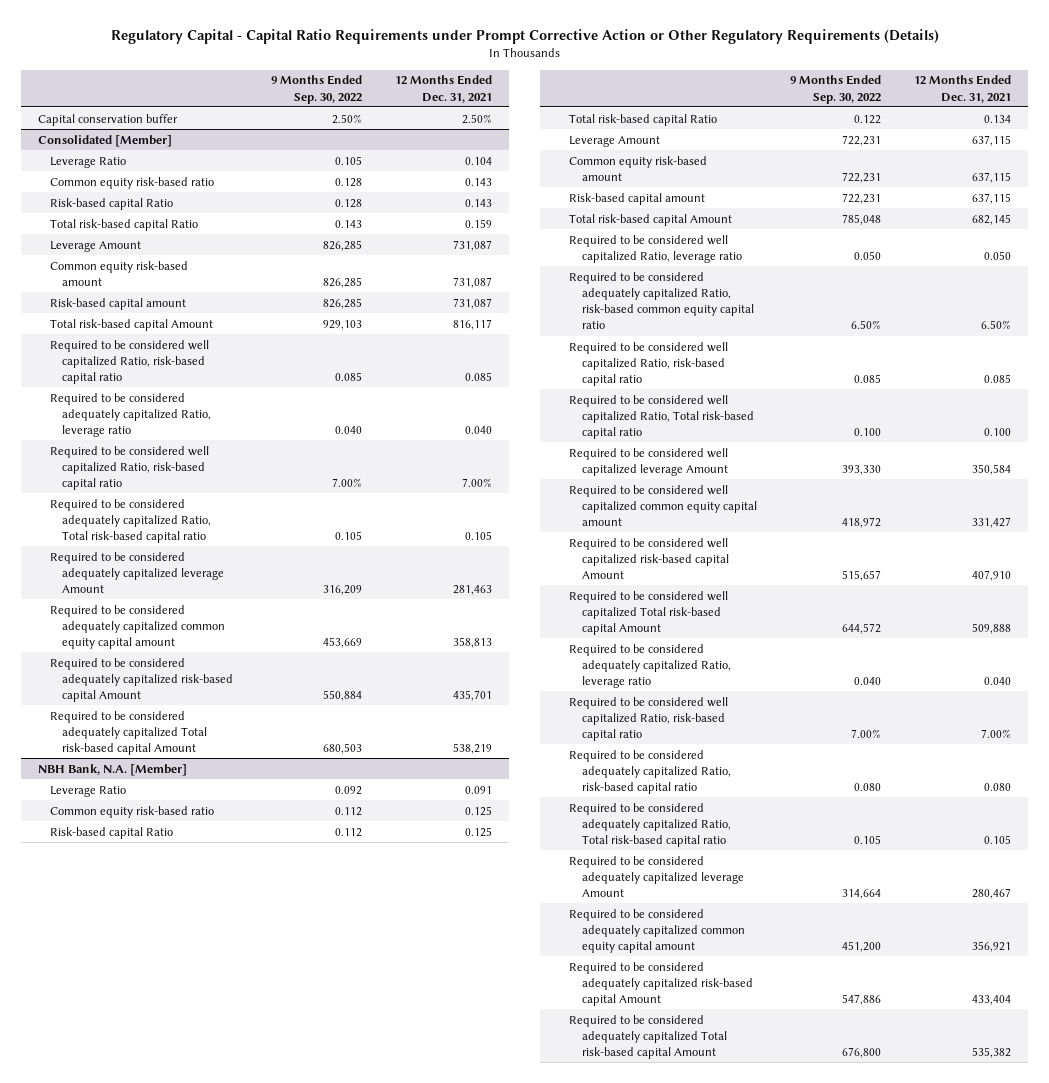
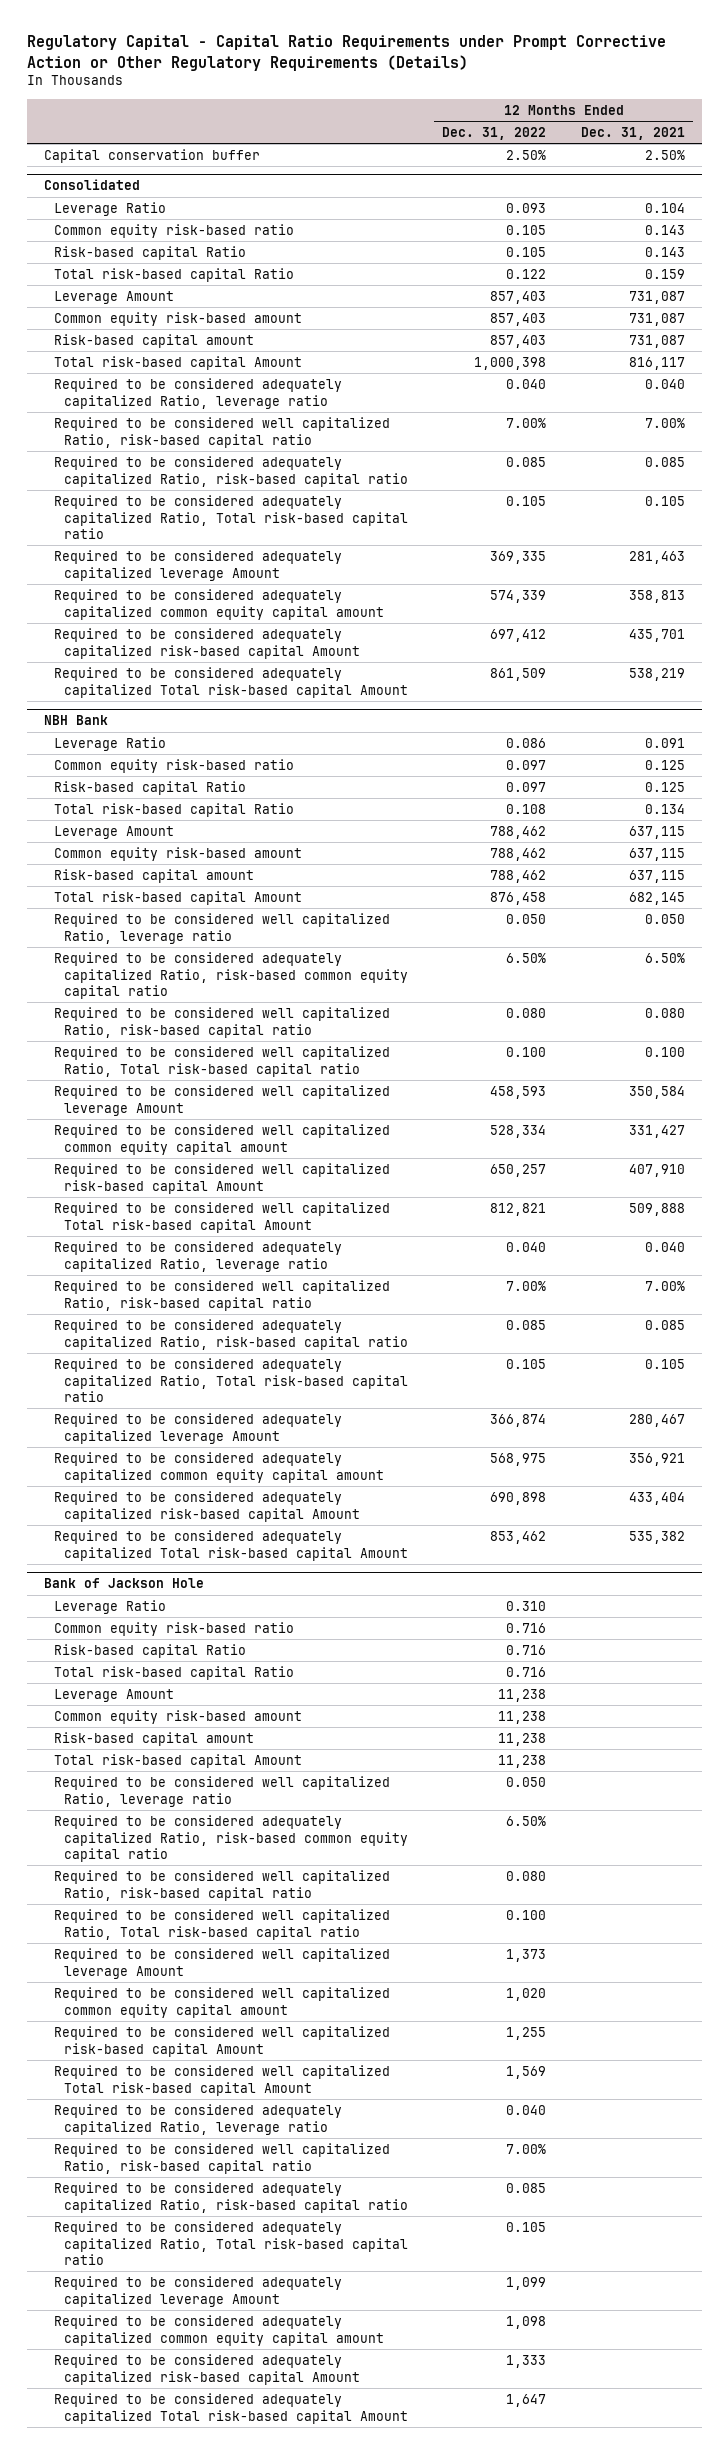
[270,75,362,104] 9 Months Ended Sep. 30, 2022 -> none
none -> [442,127,547,141] Dec. 31, 2022
[37,134,172,147] Consolidated [Member] -> [43,179,140,191] Consolidated
[49,339,209,385] Required to be considered well capitalized Ratio, risk-based capital ratio -> none
none -> [53,456,408,487] Required to be considered adequately capitalized Ratio, risk-based capital ratio
[37,763,187,776] NBH Bank, N.A. [Member] -> [43,715,108,726] NBH Bank
[984,374,1012,384] 0.085 -> [644,1008,685,1019] 0.080
[984,783,1012,792] 0.080 -> [644,1320,685,1331] 0.085
none -> [43,1578,204,1589] Bank of Jackson Hole
none -> [53,1600,166,1615] Leverage Ratio
none -> [53,1622,294,1637] Common equity risk-based ratio
none -> [53,1644,246,1659] Risk-based capital Ratio
none -> [53,1666,294,1681] Total risk-based capital Ratio
none -> [53,1689,174,1703] Leverage Amount
none -> [53,1710,302,1725] Common equity risk-based amount
none -> [53,1732,254,1747] Risk-based capital amount
none -> [53,1754,302,1769] Total risk-based capital Amount
none -> [53,1776,390,1807] Required to be considered well capitalized Ratio, leverage ratio
none -> [53,1815,408,1863] Required to be considered adequately capitalized Ratio, risk-based common equity capital ratio
none -> [53,1870,390,1901] Required to be considered well capitalized Ratio, risk-based capital ratio
none -> [53,1909,390,1940] Required to be considered well capitalized Ratio, Total risk-based capital ratio
none -> [53,1948,390,1979] Required to be considered well capitalized leverage Amount
none -> [53,1987,390,2018] Required to be considered well capitalized common equity capital amount
none -> [53,2026,390,2057] Required to be considered well capitalized risk-based capital Amount
none -> [53,2065,390,2096] Required to be considered well capitalized Total risk-based capital Amount
none -> [53,2104,342,2135] Required to be considered adequately capitalized Ratio, leverage ratio
none -> [53,2143,390,2174] Required to be considered well capitalized Ratio, risk-based capital ratio
none -> [53,2182,408,2213] Required to be considered adequately capitalized Ratio, risk-based capital ratio
none -> [53,2221,408,2266] Required to be considered adequately capitalized Ratio, Total risk-based capital ratio
none -> [53,2276,342,2307] Required to be considered adequately capitalized leverage Amount
none -> [53,2315,384,2346] Required to be considered adequately capitalized common equity capital amount
none -> [53,2354,360,2385] Required to be considered adequately capitalized risk-based capital Amount
none -> [53,2393,408,2424] Required to be considered adequately capitalized Total risk-based capital Amount

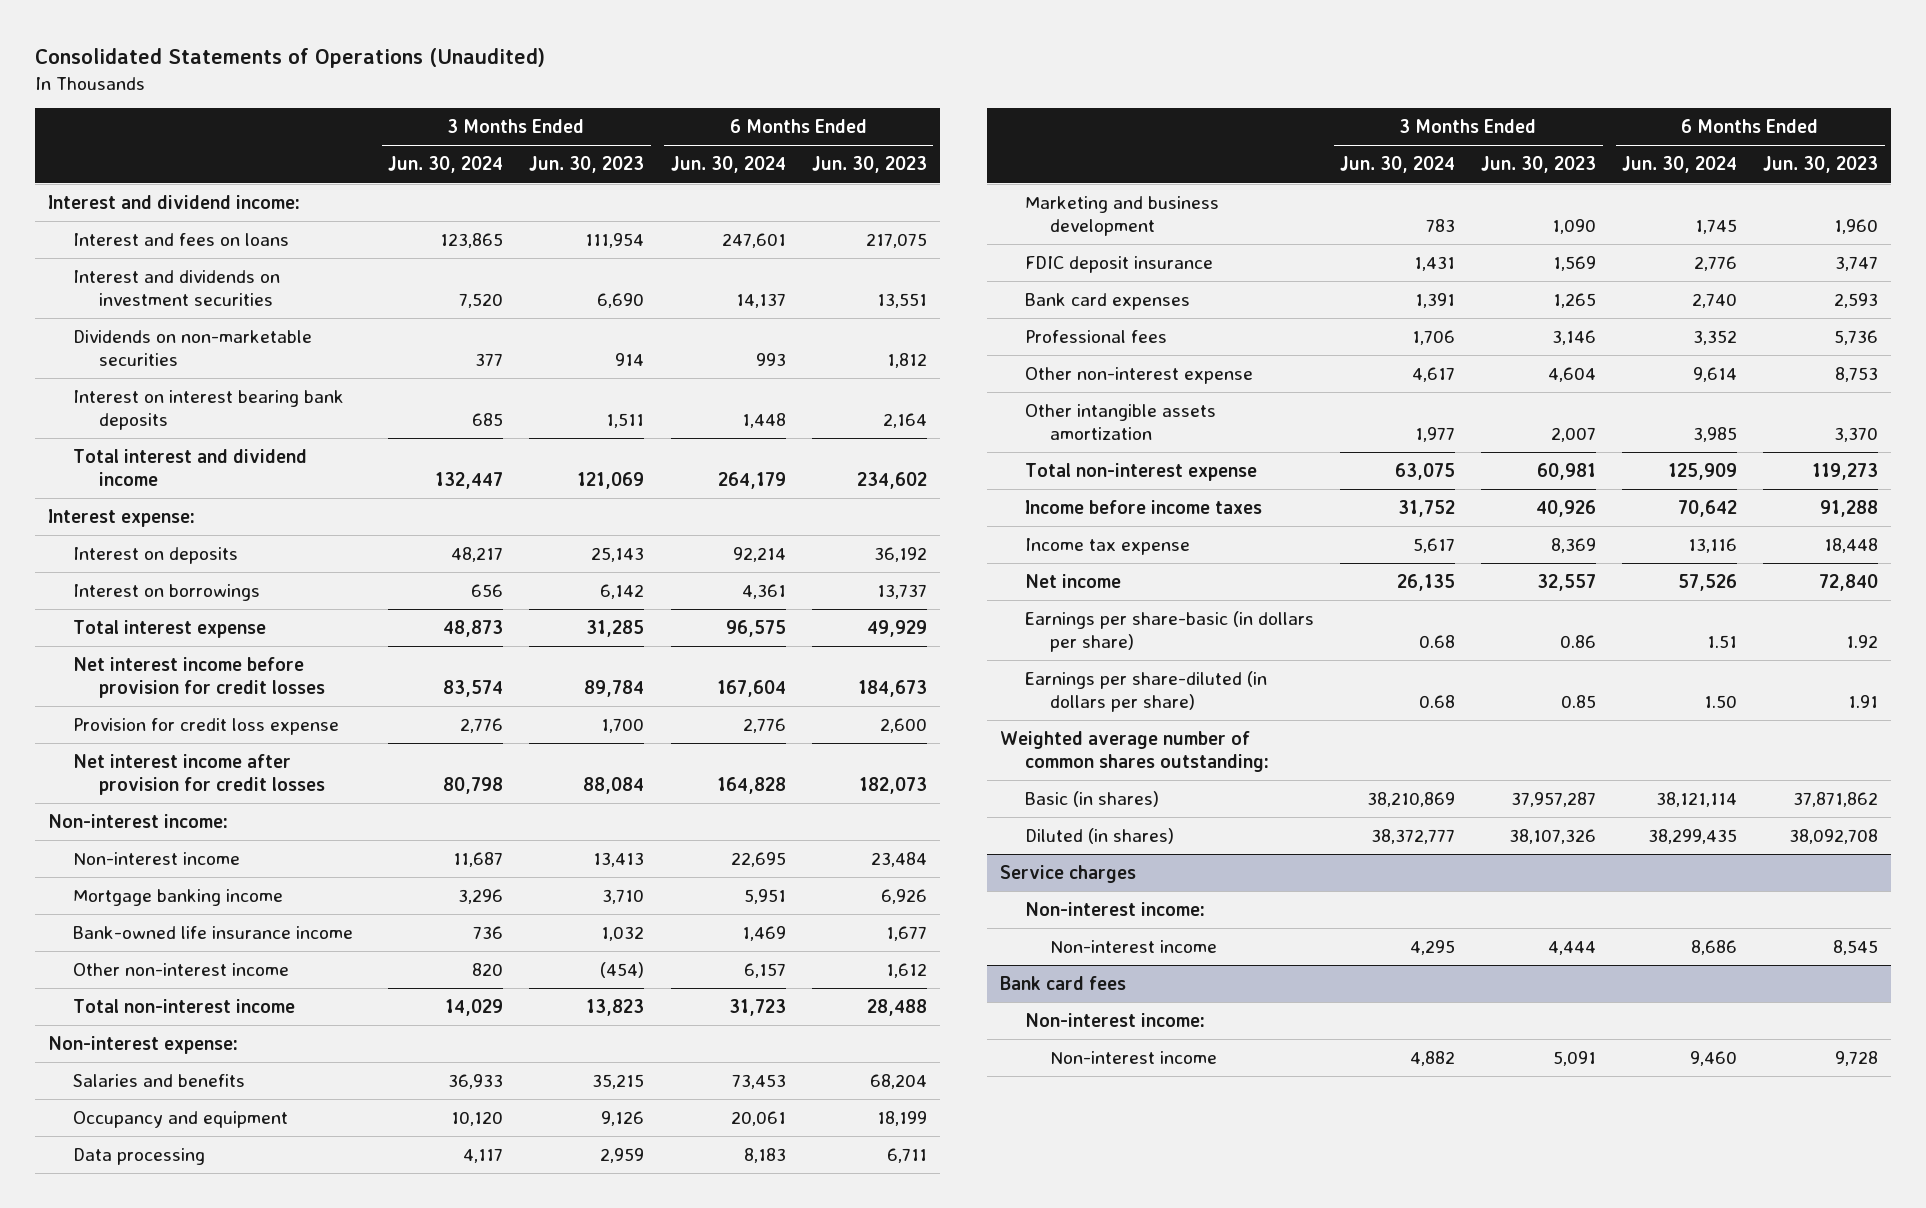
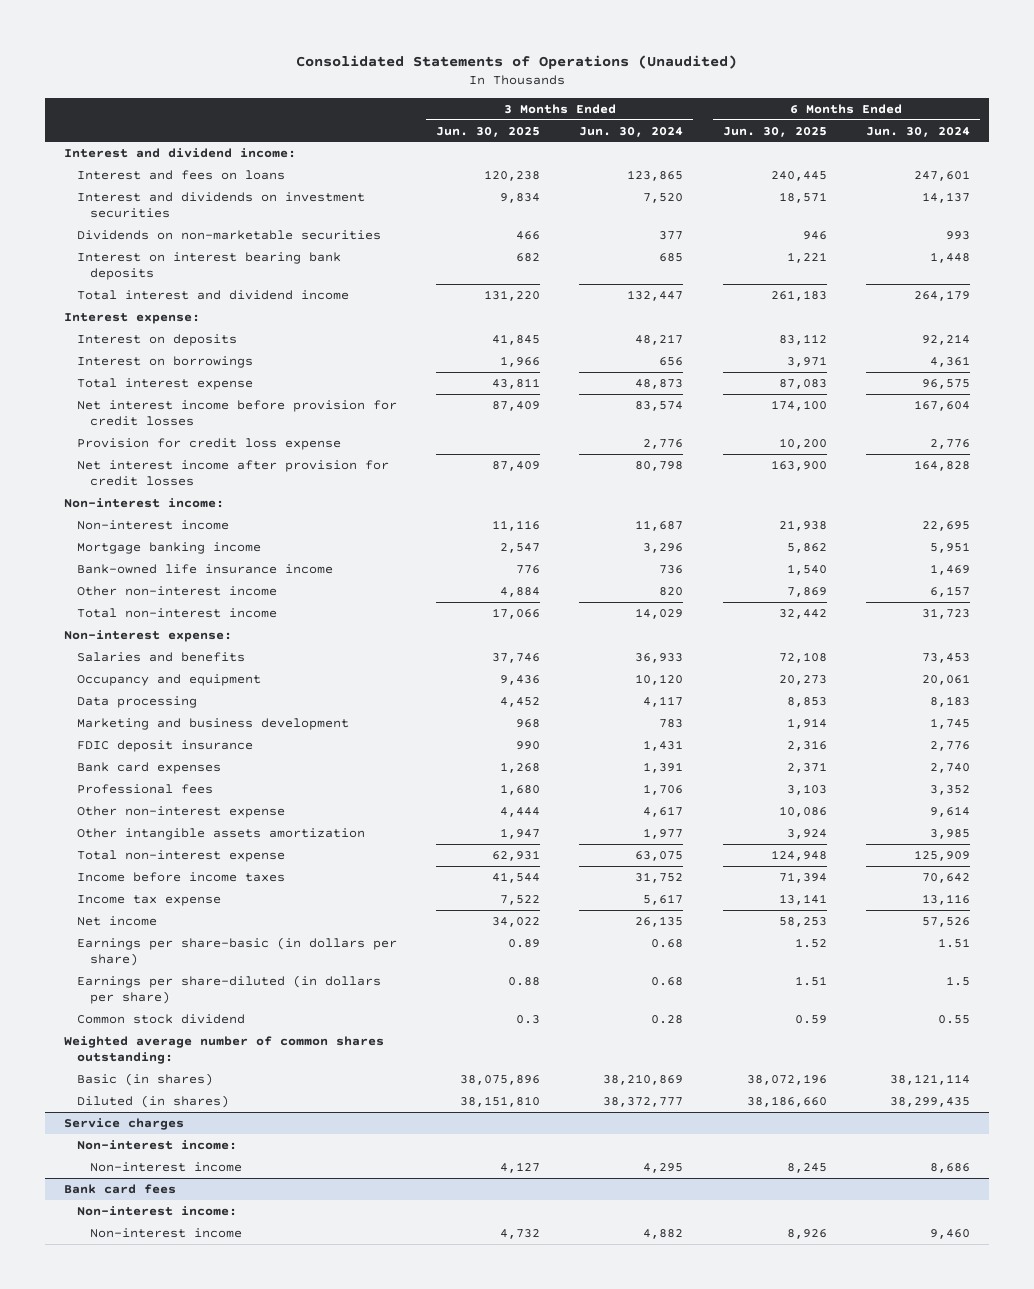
[529,156,645,174] Jun. 30, 2023 -> none
[811,156,927,174] Jun. 30, 2023 -> none
none -> [436,126,541,137] Jun. 30, 2025
none -> [722,126,827,137] Jun. 30, 2025
[1704,694,1738,708] 1.50 -> [945,975,970,986] 1.5
none -> [76,1013,245,1024] Common stock dividend

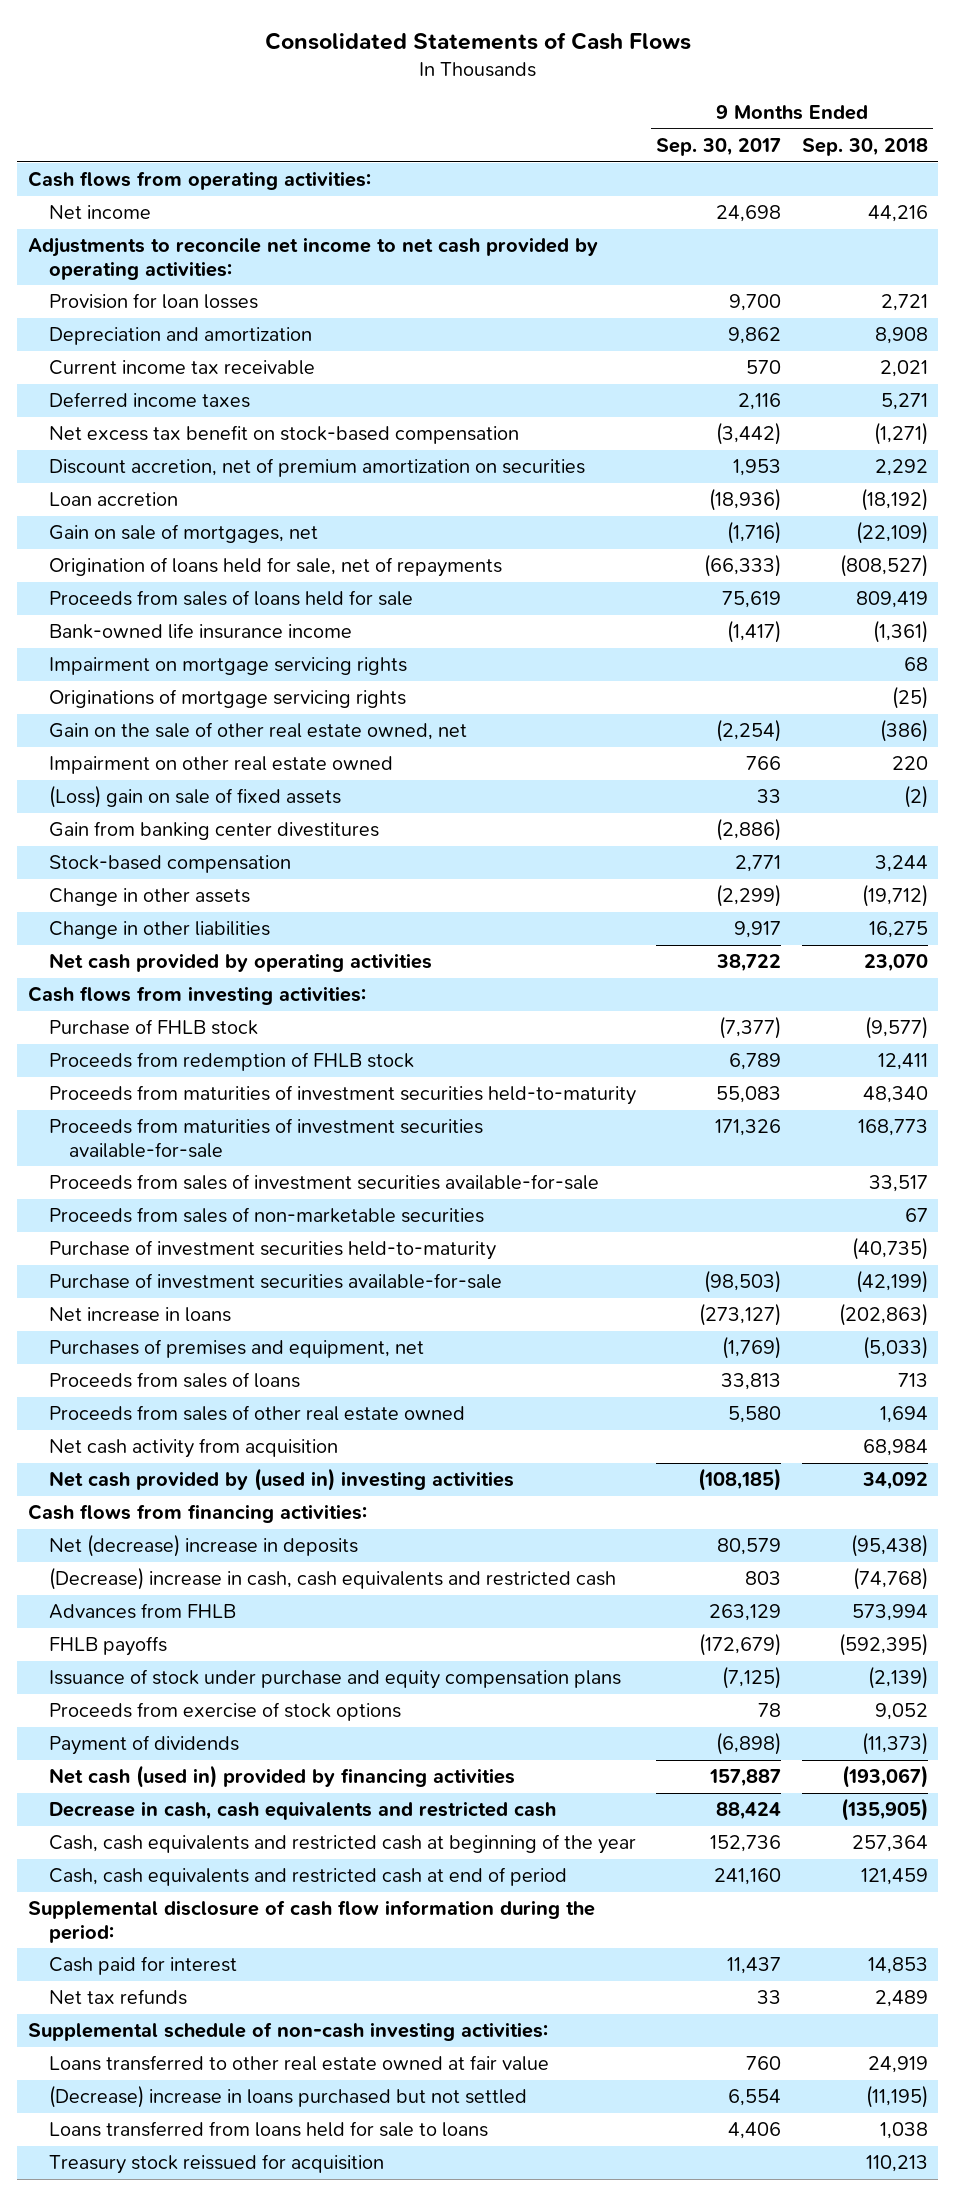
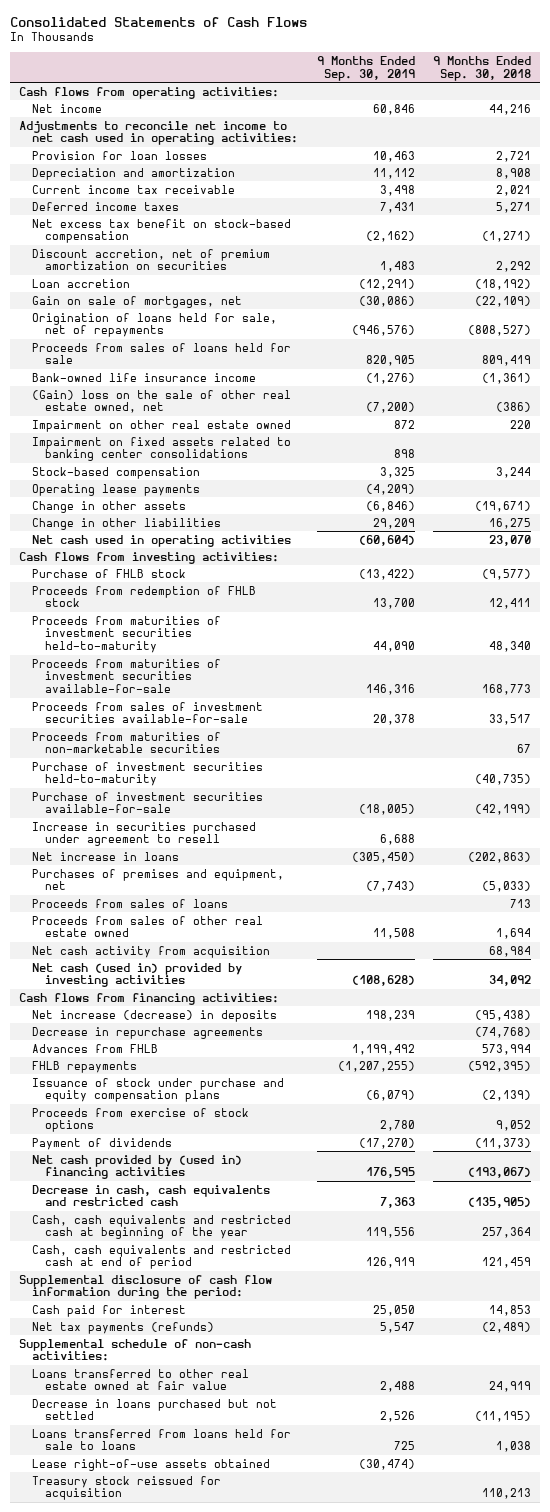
[656,137,782,156] Sep. 30, 2017 -> none
none -> [316,56,415,81] 9 Months Ended Sep. 30, 2019
[27,237,598,280] Adjustments to reconcile net income to net cash provided by operating activities: -> [19,120,299,146] Adjustments to reconcile net income to net cash used in operating activities:
[48,657,407,676] Impairment on mortgage servicing rights -> none
[48,689,406,709] Originations of mortgage servicing rights -> none
[48,722,467,741] Gain on the sale of other real estate owned, net -> [32,389,292,414] (Gain) loss on the sale of other real estate owned, net
[48,785,341,809] (Loss) gain on sale of fixed assets -> none
[48,821,379,841] Gain from banking center divestitures -> none
none -> [32,436,292,462] Impairment on fixed assets related to banking center consolidations
none -> [32,483,201,496] Operating lease payments
[861,884,928,908] (19,712) -> [474,500,531,512] (19,671)
[48,953,432,973] Net cash provided by operating activities -> [32,534,292,547] Net cash used in operating activities
[48,1207,484,1224] Proceeds from sales of non-marketable securities -> [32,731,222,754] Proceeds from maturities of non-marketable securities
none -> [32,821,257,847] Increase in securities purchased under agreement to resell
[48,1468,514,1492] Net cash provided by (used in) investing activities -> [32,962,243,988] Net cash (used in) provided by investing activities
[48,1534,358,1558] Net (decrease) increase in deposits -> [32,1009,278,1022] Net increase (decrease) in deposits
[48,1567,616,1591] (Decrease) increase in cash, cash equivalents and restricted cash -> [32,1026,264,1039] Decrease in repurchase agreements
[48,1636,167,1657] FHLB payoffs -> [32,1060,138,1073] FHLB repayments
[48,1765,515,1789] Net cash (used in) provided by financing activities -> [32,1154,243,1180] Net cash provided by (used in) financing activities
[48,1989,187,2006] Net tax refunds -> [32,1321,215,1334] Net tax payments (refunds)
[874,1990,928,2008] 2,489 -> [481,1321,531,1333] (2,489)
[27,2022,548,2042] Supplemental schedule of non-cash investing activities: -> [19,1338,252,1362] Supplemental schedule of non-cash activities:
[48,2085,527,2109] (Decrease) increase in loans purchased but not settled -> [32,1398,278,1421] Decrease in loans purchased but not settled
none -> [32,1458,271,1471] Lease right-of-use assets obtained

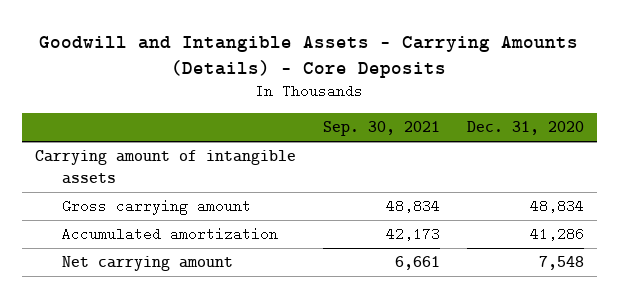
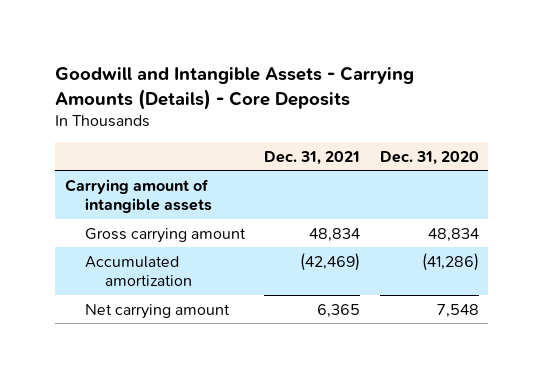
[322,121,440,137] Sep. 30, 2021 -> none
none -> [264,150,361,165] Dec. 31, 2021
[529,227,584,242] 41,286 -> [421,252,479,271] (41,286)

